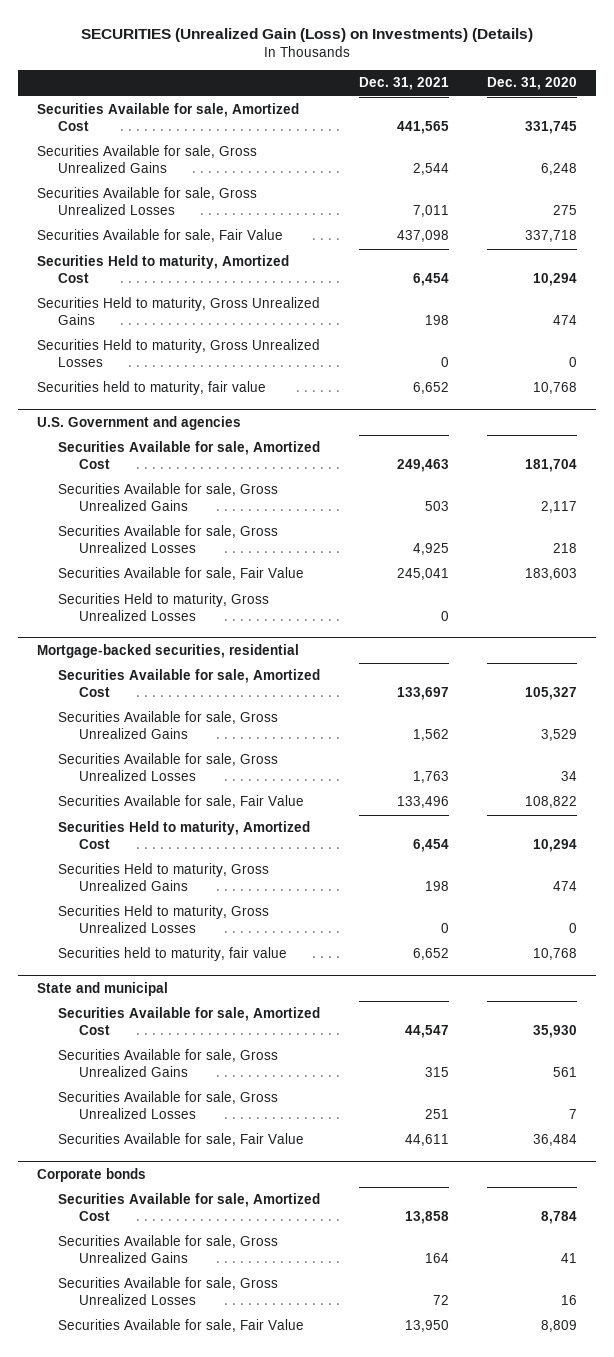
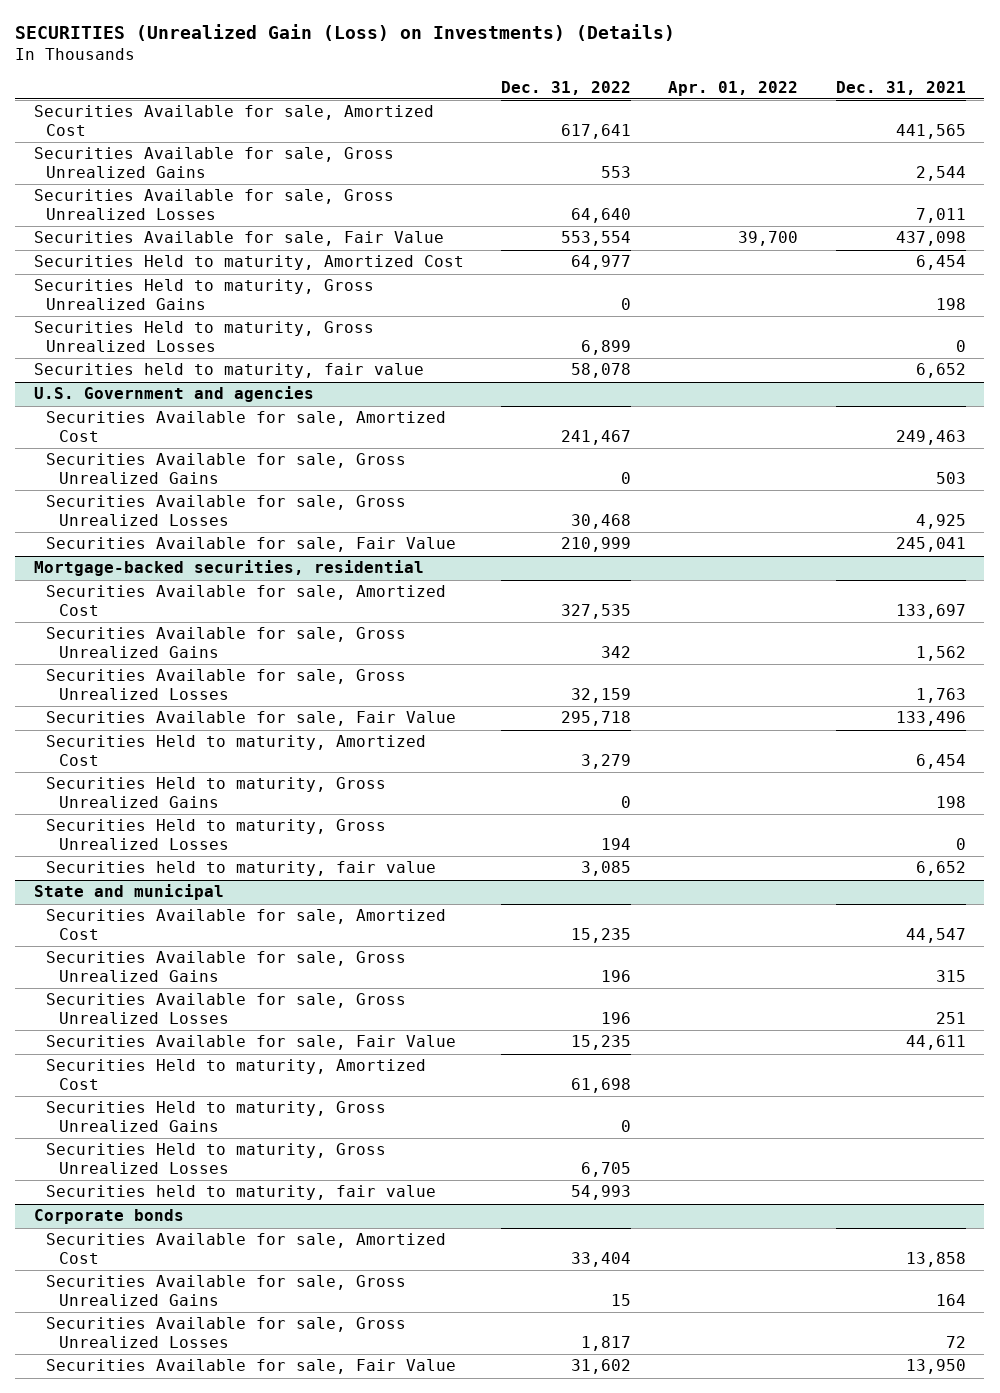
[486,77,577,91] Dec. 31, 2020 -> none
none -> [501,80,632,95] Dec. 31, 2022
none -> [668,80,799,96] Apr. 01, 2022
[58,593,270,622] Securities Held to maturity, Gross Unrealized Losses -> none
none -> [46,1059,427,1090] Securities Held to maturity, Amortized Cost
none -> [46,1101,387,1132] Securities Held to maturity, Gross Unrealized Gains
none -> [46,1143,387,1174] Securities Held to maturity, Gross Unrealized Losses
none -> [46,1185,437,1201] Securities held to maturity, fair value

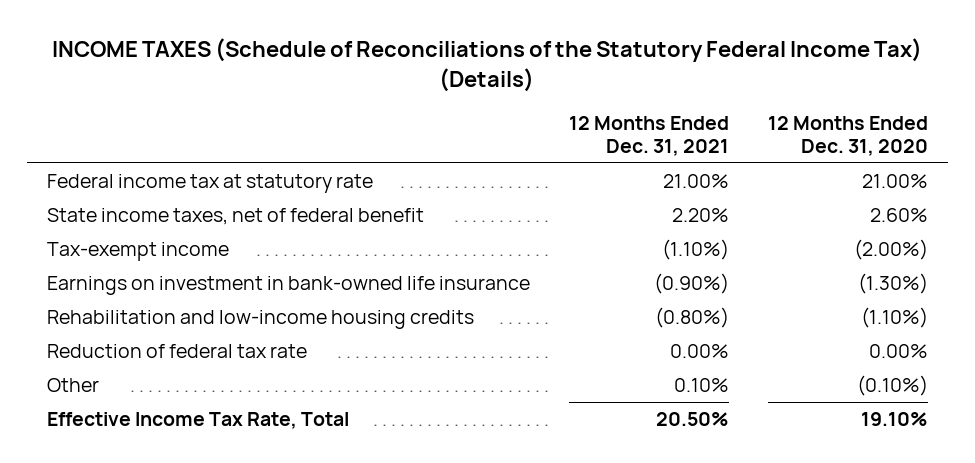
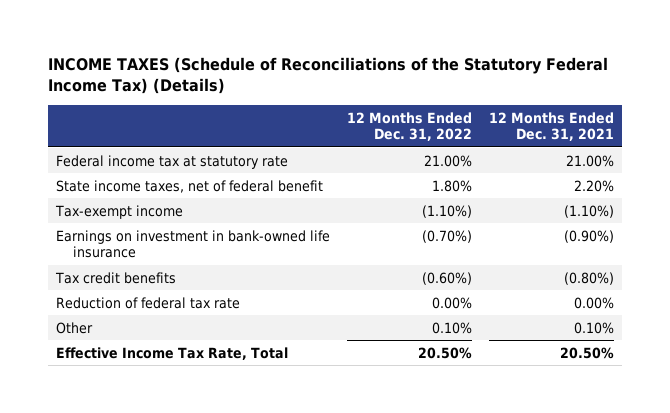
[768,116,929,156] 12 Months Ended Dec. 31, 2020 -> none
none -> [347,112,473,142] 12 Months Ended Dec. 31, 2022
[46,309,474,329] Rehabilitation and low-income housing credits -> [55,271,177,284] Tax credit benefits

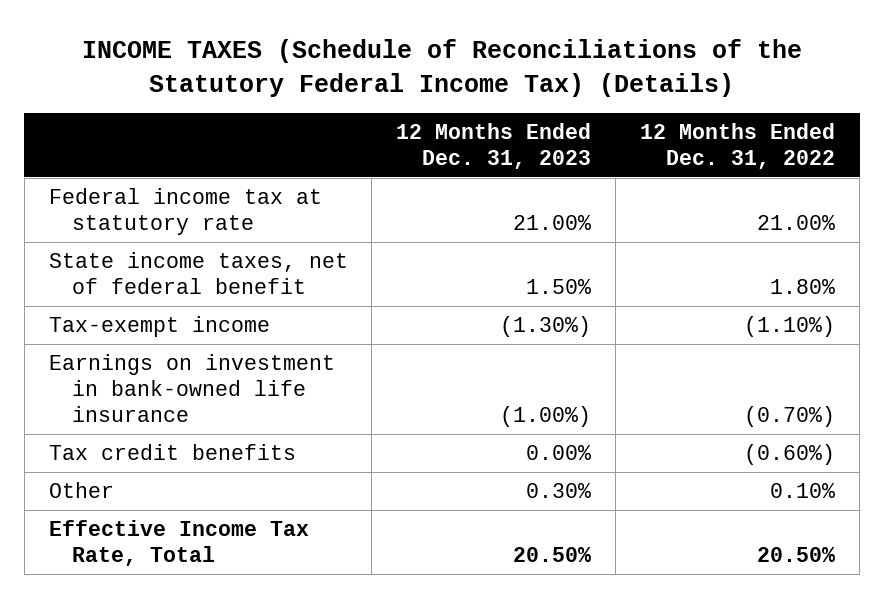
[488,112,614,142] 12 Months Ended Dec. 31, 2021 -> none
none -> [396,123,592,170] 12 Months Ended Dec. 31, 2023
[56,296,241,309] Reduction of federal tax rate -> none

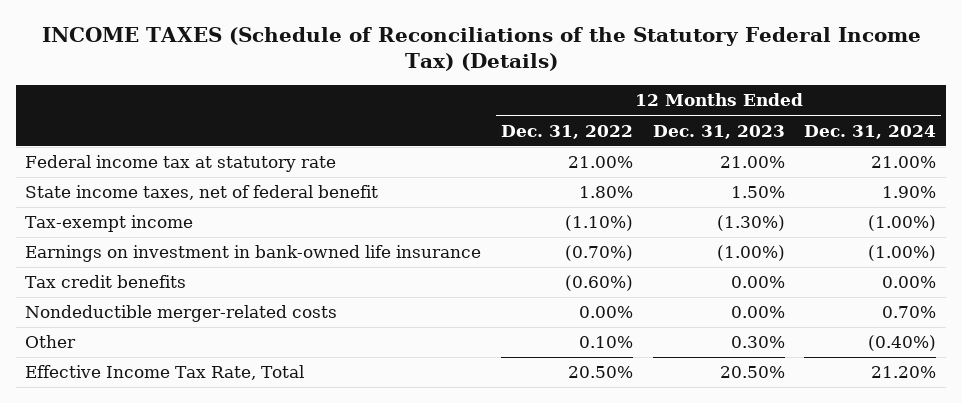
none -> [804,124,937,139] Dec. 31, 2024
none -> [25,305,338,323] Nondeductible merger-related costs

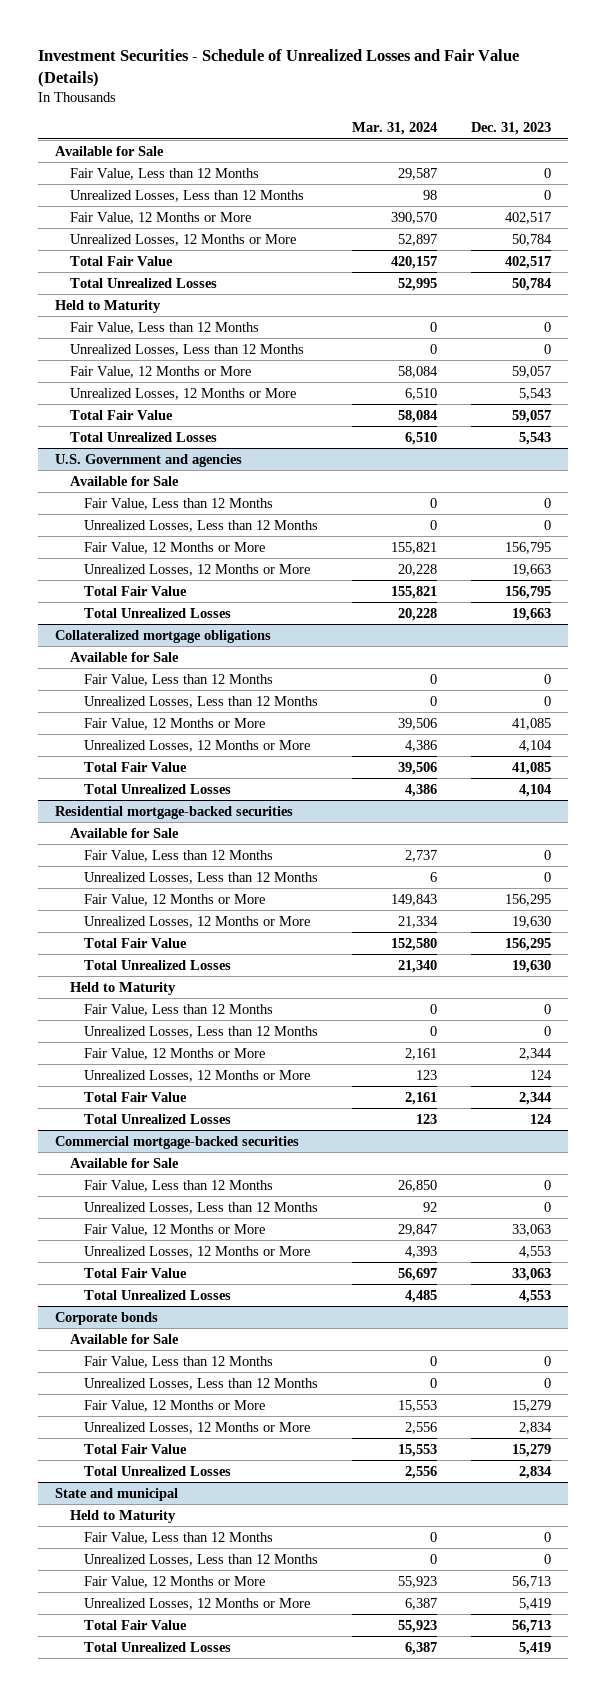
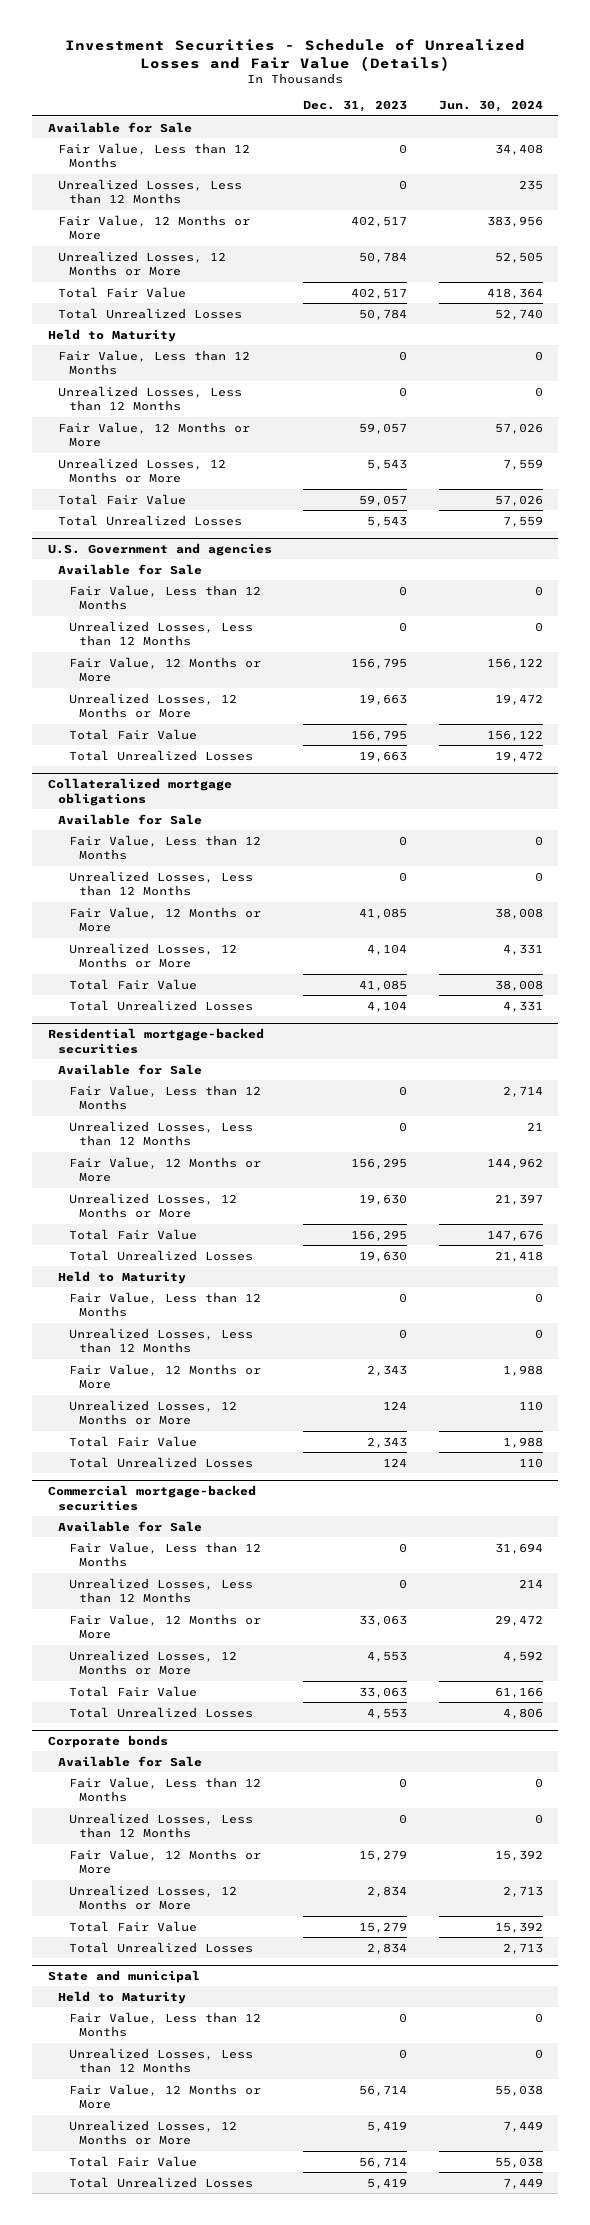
[352,122,438,136] Mar. 31, 2024 -> none
none -> [438,100,543,113] Jun. 30, 2024
[519,1047,553,1060] 2,344 -> [367,1364,408,1376] 2,343
[519,1091,552,1105] 2,344 -> [367,1436,408,1448] 2,343
[512,1575,552,1588] 56,713 -> [359,2084,408,2096] 56,714
[512,1619,552,1633] 56,713 -> [359,2156,408,2168] 56,714

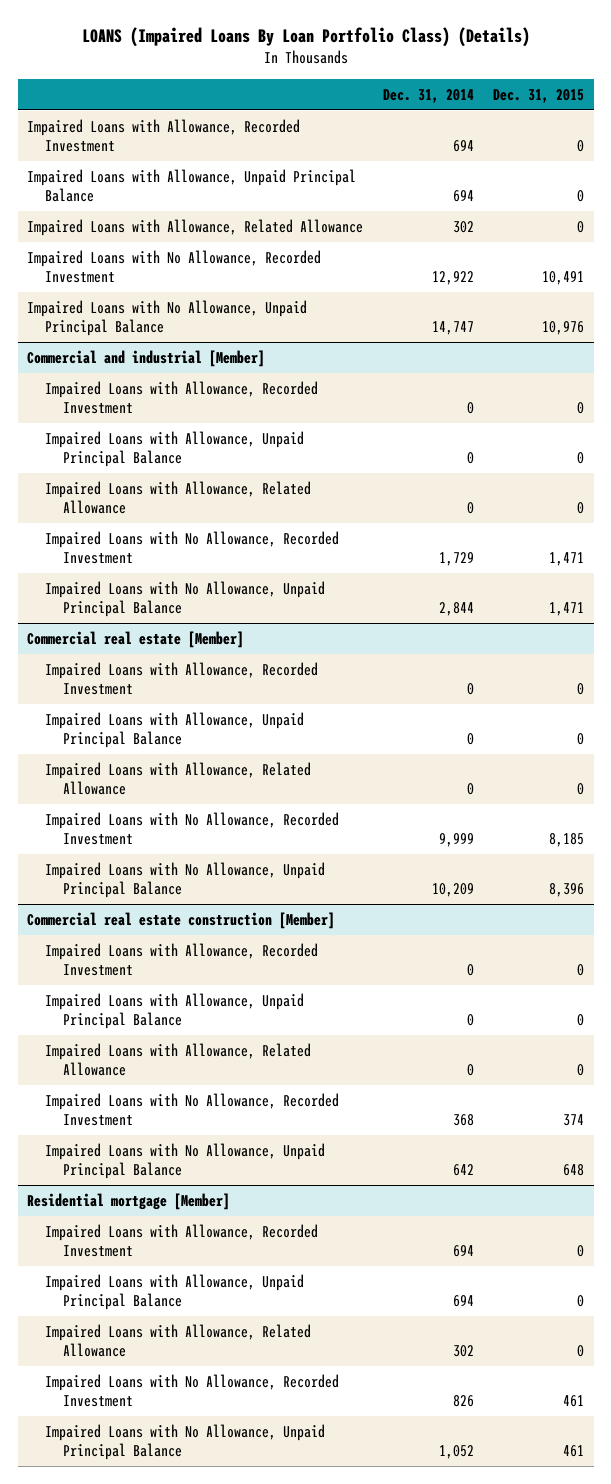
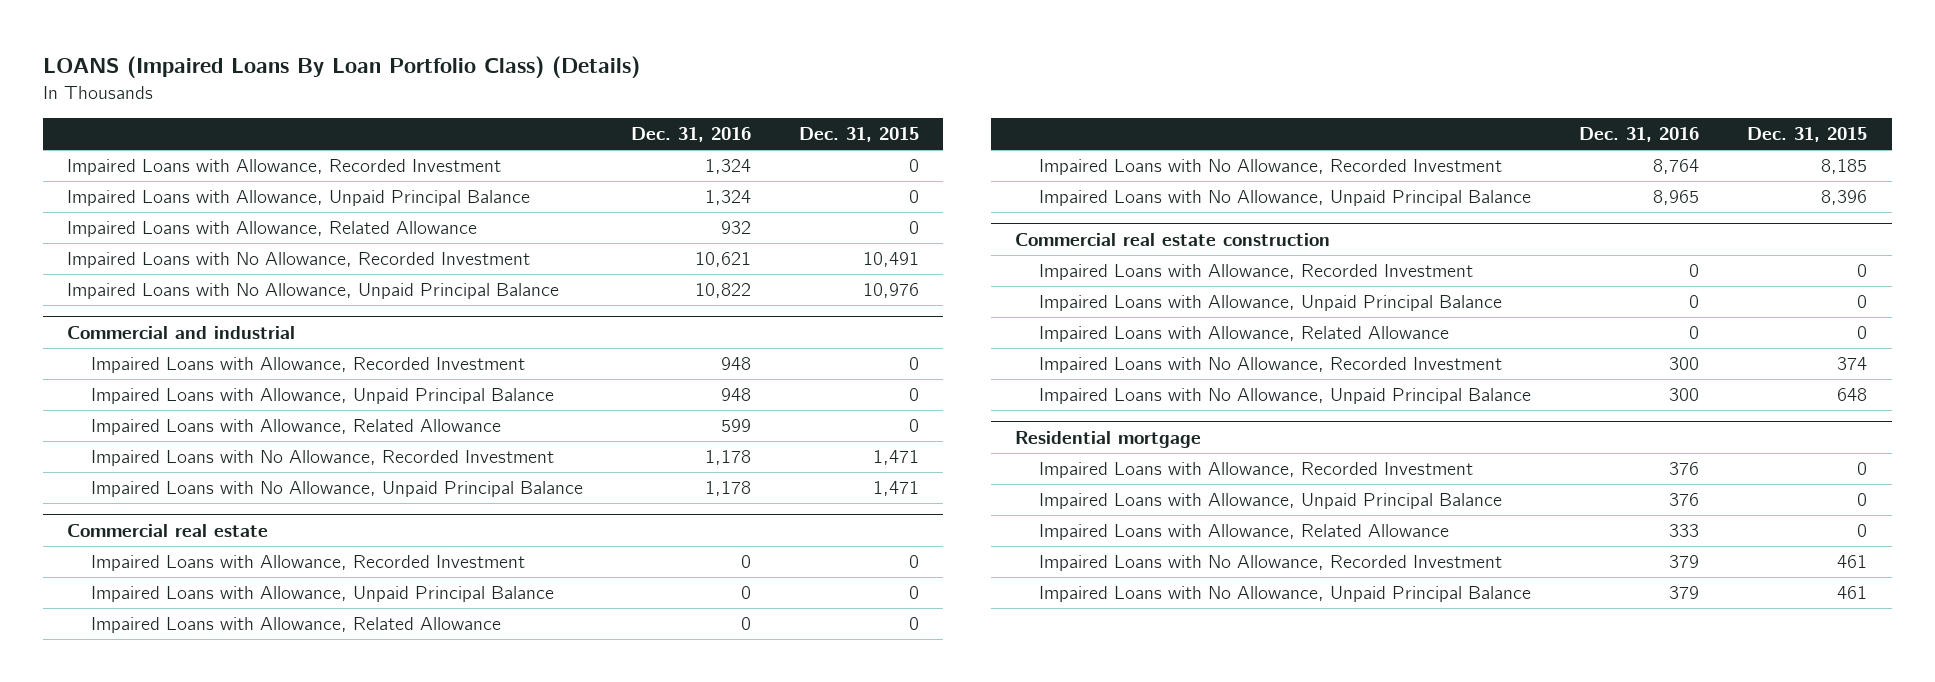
[382,88,474,103] Dec. 31, 2014 -> none
none -> [630,127,751,143] Dec. 31, 2016
[27,349,266,367] Commercial and industrial [Member] -> [67,325,296,339] Commercial and industrial
[27,630,245,648] Commercial real estate [Member] -> [67,523,269,537] Commercial real estate
[27,911,336,929] Commercial real estate construction [Member] -> [1015,232,1331,246] Commercial real estate construction
[27,1192,231,1210] Residential mortgage [Member] -> [1015,430,1202,448] Residential mortgage

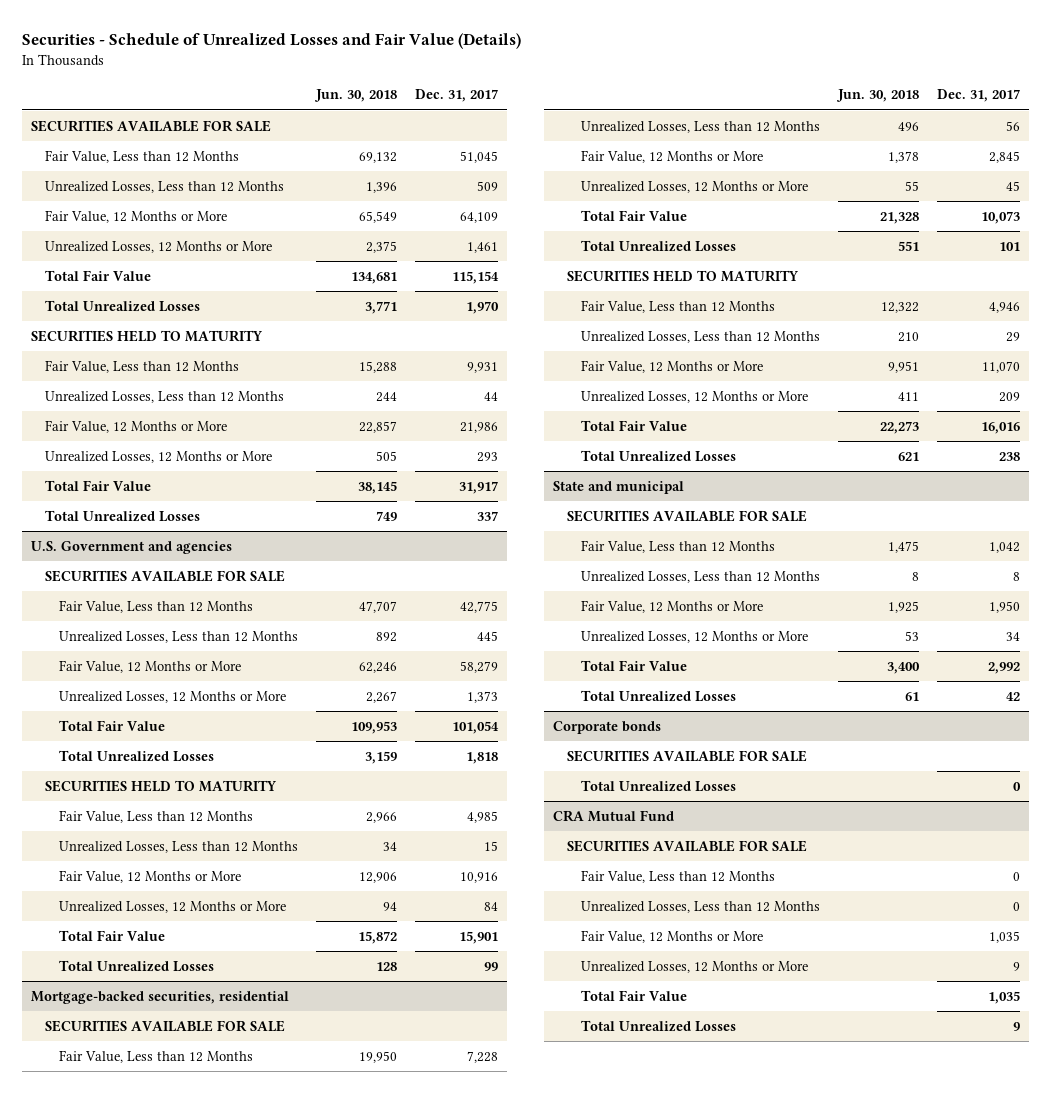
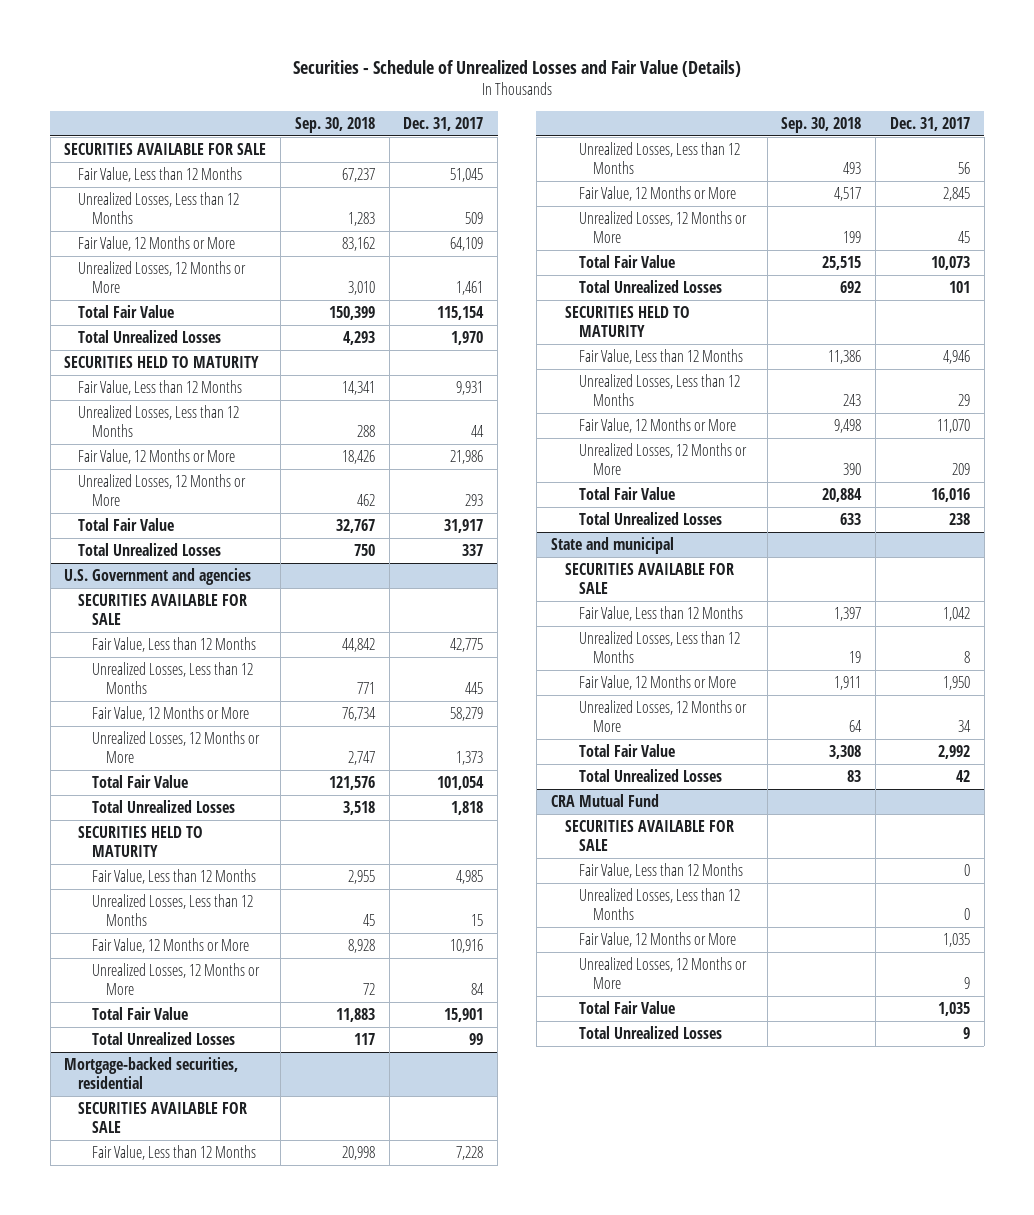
[314,89,398,103] Jun. 30, 2018 -> none
none -> [294,116,375,133] Sep. 30, 2018
[553,720,662,734] Corporate bonds -> none
[567,749,808,762] SECURITIES AVAILABLE FOR SALE -> none
[580,779,736,792] Total Unrealized Losses -> none

